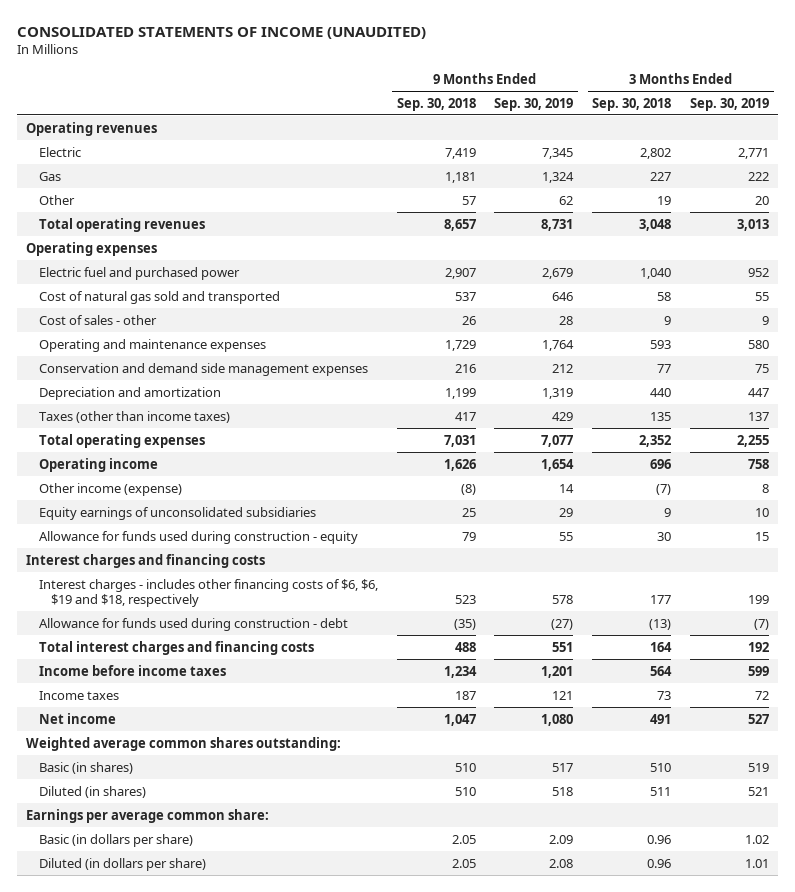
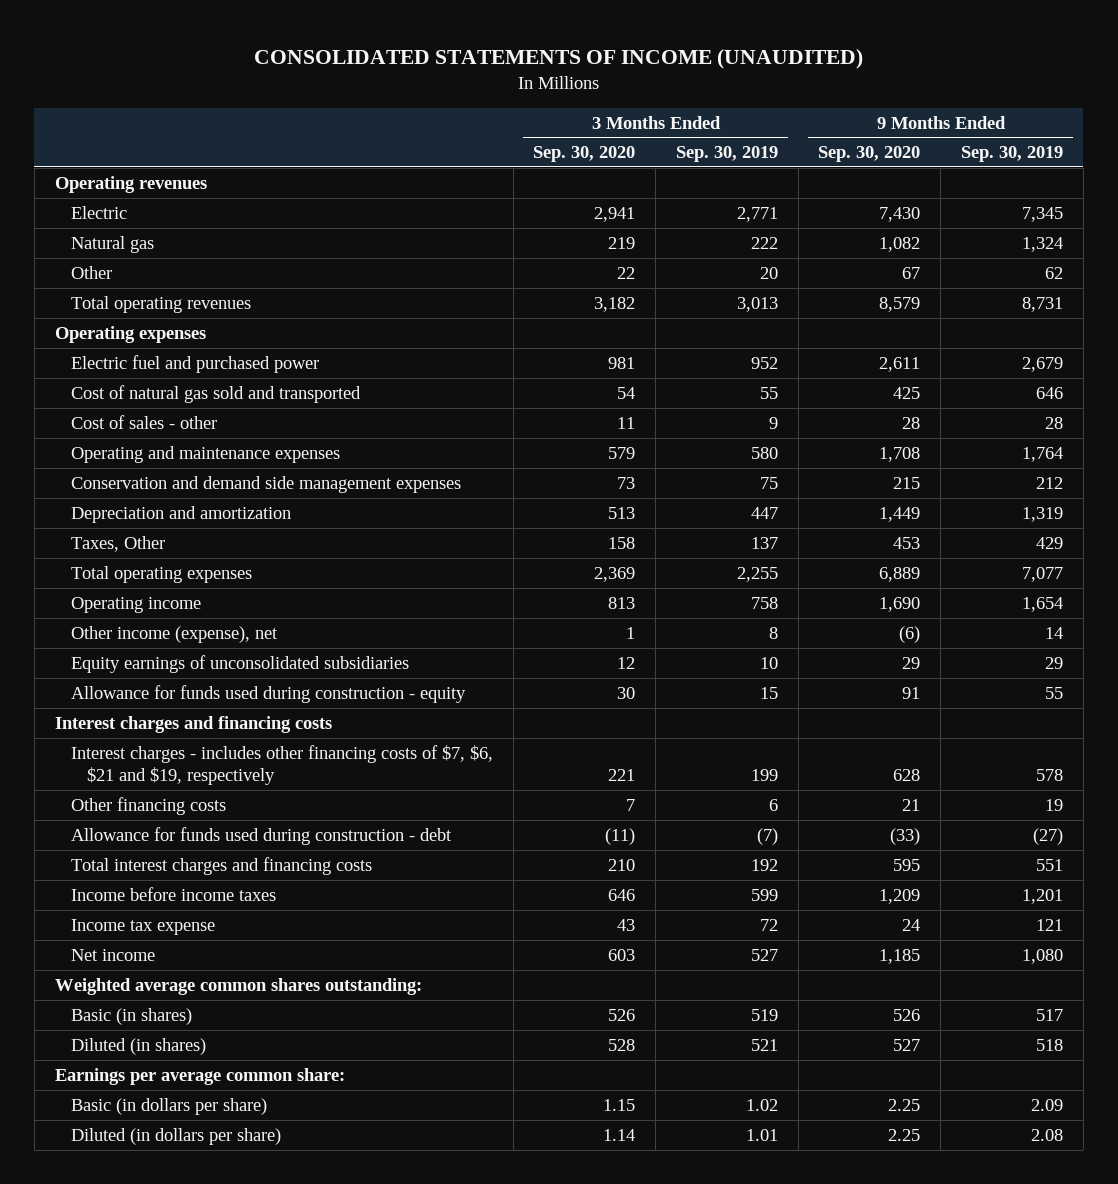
[396,97,476,111] Sep. 30, 2018 -> none
[592,97,672,111] Sep. 30, 2018 -> none
none -> [533,146,636,163] Sep. 30, 2020
none -> [818,146,921,163] Sep. 30, 2020
[38,171,61,181] Gas -> [70,235,154,253] Natural gas
[38,410,230,423] Taxes (other than income taxes) -> [70,535,165,552] Taxes, Other
[38,482,182,496] Other income (expense) -> [70,625,278,643] Other income (expense), net
[38,578,378,607] Interest charges - includes other financing costs of $6, $6, $19 and $18, respectively -> [70,744,493,786] Interest charges - includes other financing costs of $7, $6, $21 and $19, respectively
none -> [70,796,226,815] Other financing costs
[38,690,119,700] Income taxes -> [70,918,215,935] Income tax expense

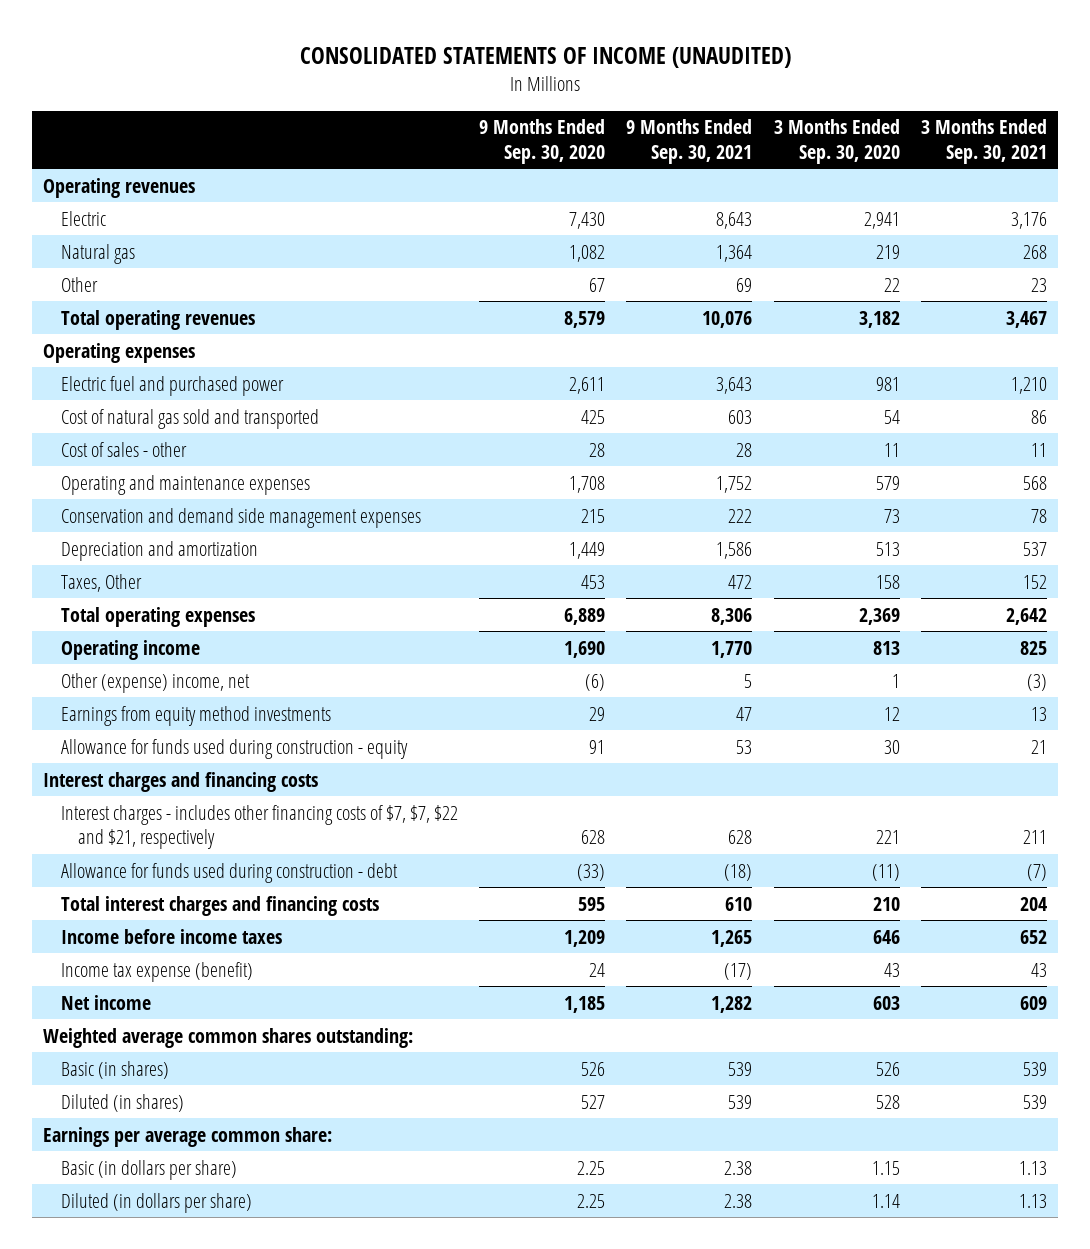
[675,146,778,163] Sep. 30, 2019 -> none
[960,146,1063,163] Sep. 30, 2019 -> none
none -> [626,119,753,164] 9 Months Ended Sep. 30, 2021
none -> [921,119,1048,164] 3 Months Ended Sep. 30, 2021
[70,625,278,643] Other income (expense), net -> [60,672,250,693] Other (expense) income, net
[70,654,409,673] Equity earnings of unconsolidated subsidiaries -> [60,705,331,726] Earnings from equity method investments
[70,796,226,815] Other financing costs -> none
[70,744,493,786] Interest charges - includes other financing costs of $7, $6, $21 and $19, respectively -> [60,804,458,850] Interest charges - includes other financing costs of $7, $7, $22 and $21, respectively
[70,918,215,935] Income tax expense -> [60,961,253,982] Income tax expense (benefit)

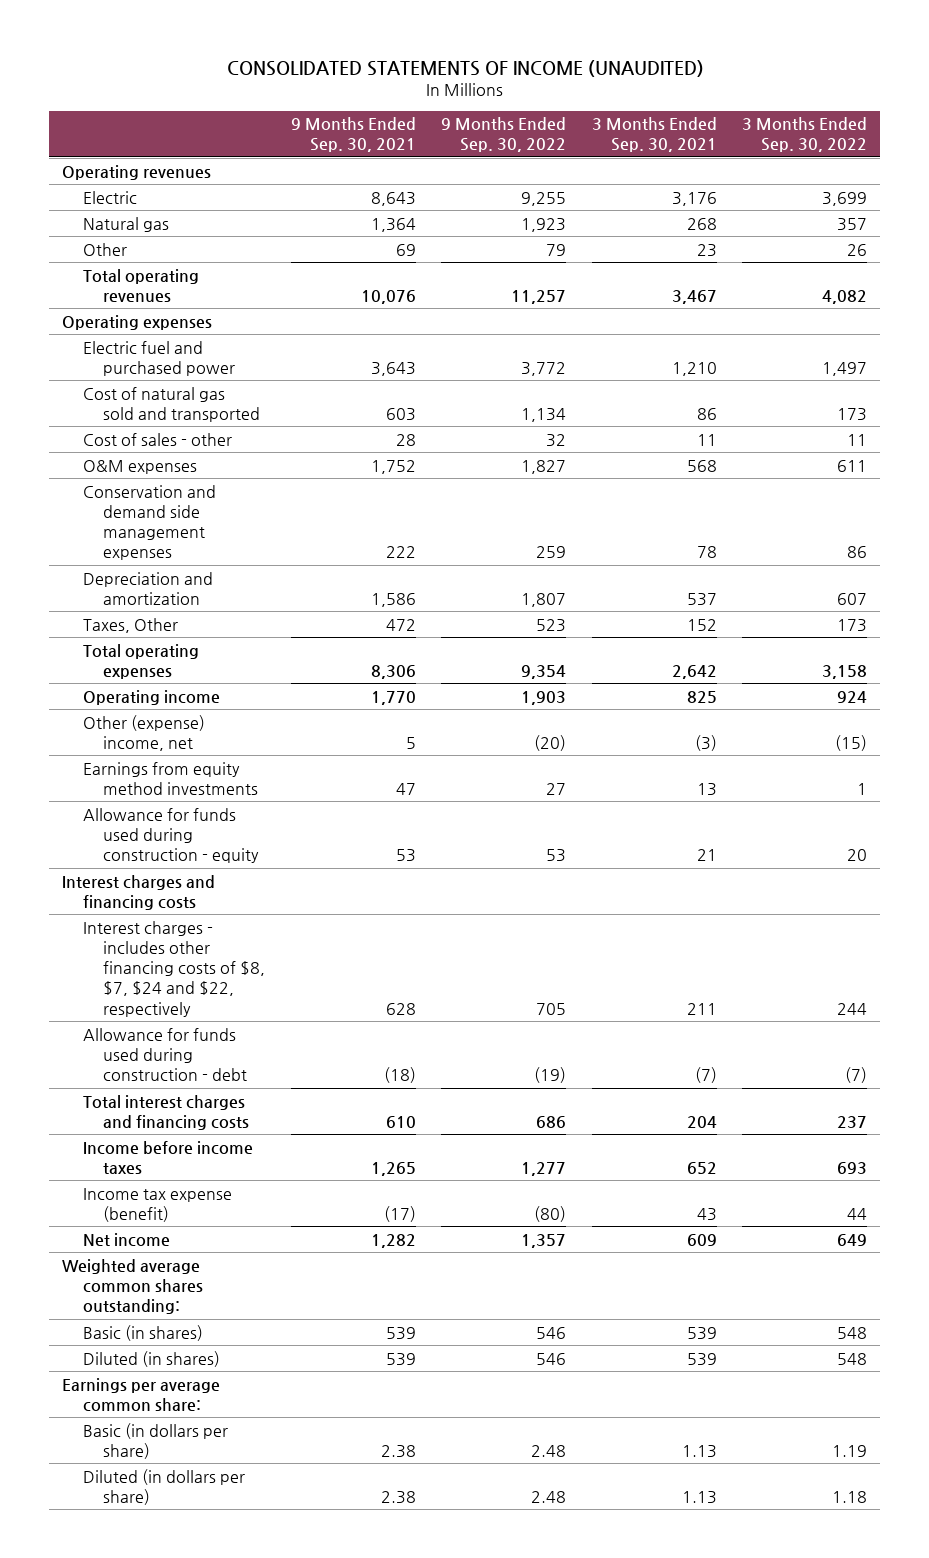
[479,119,606,164] 9 Months Ended Sep. 30, 2020 -> none
[773,119,900,164] 3 Months Ended Sep. 30, 2020 -> none
none -> [441,117,567,153] 9 Months Ended Sep. 30, 2022
none -> [742,117,868,153] 3 Months Ended Sep. 30, 2022
[60,474,310,495] Operating and maintenance expenses -> [82,459,197,474] O&M expenses
[60,804,458,850] Interest charges - includes other financing costs of $7, $7, $22 and $21, respectively -> [82,920,266,1017] Interest charges - includes other financing costs of $8, $7, $24 and $22, respectively

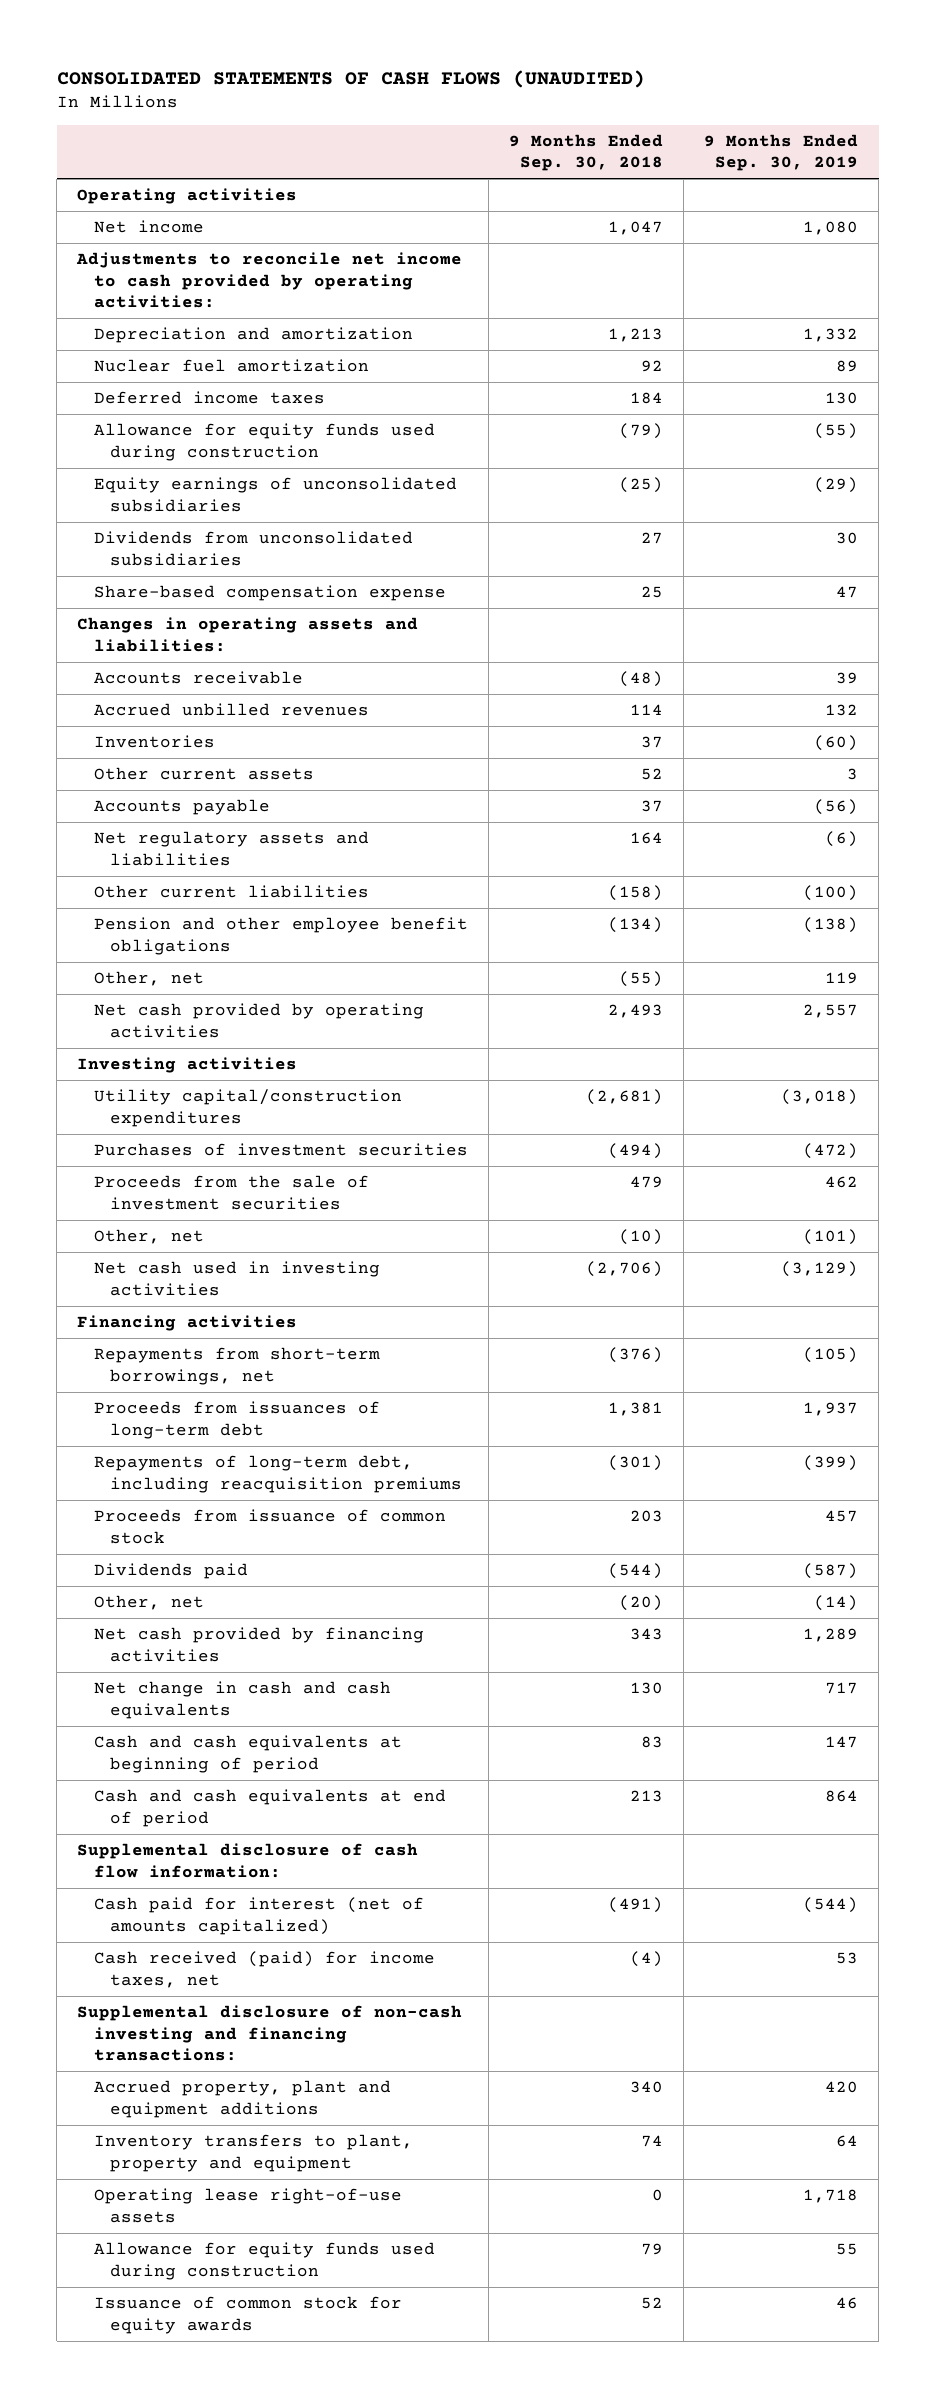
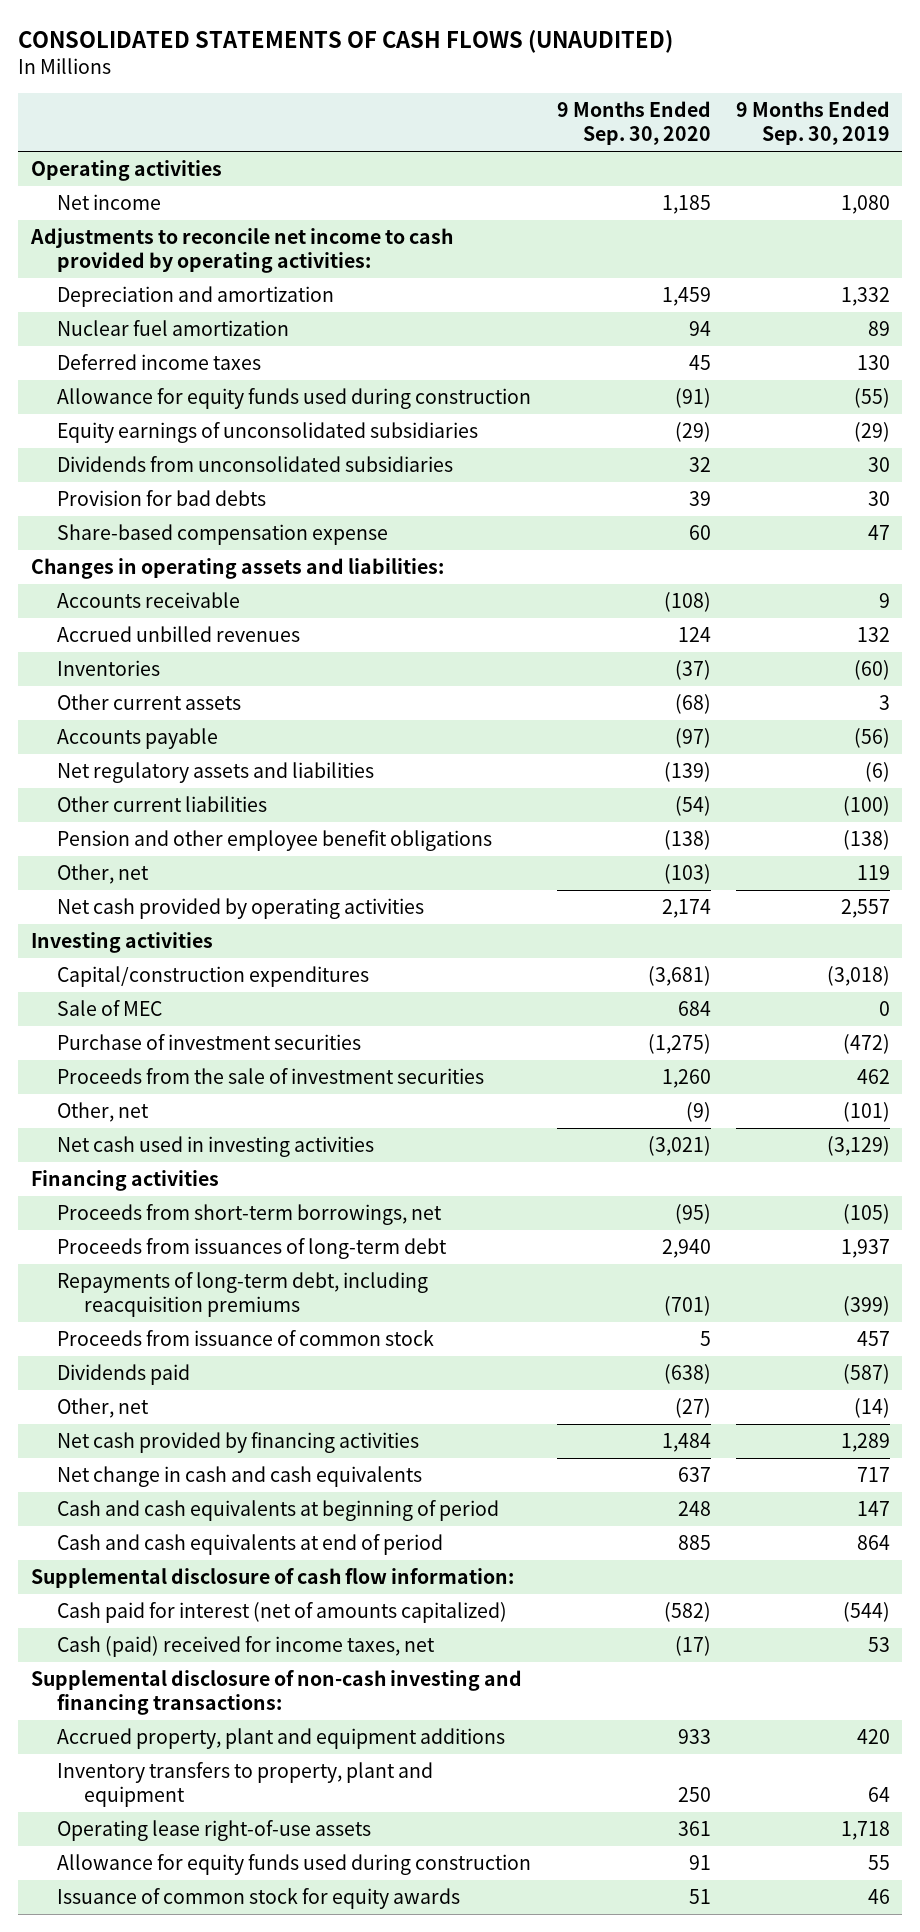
[508,133,663,172] 9 Months Ended Sep. 30, 2018 -> none
none -> [556,101,711,146] 9 Months Ended Sep. 30, 2020
none -> [57,490,267,507] Provision for bad debts
[836,672,859,685] 39 -> [878,593,890,609] 9
[93,1089,402,1127] Utility capital/construction expenditures -> [57,966,370,988] Capital/construction expenditures
none -> [57,1000,163,1017] Sale of MEC
[93,1143,468,1157] Purchases of investment securities -> [57,1034,362,1051] Purchase of investment securities
[93,1347,380,1385] Repayments from short-term borrowings, net -> [57,1204,443,1226] Proceeds from short-term borrowings, net
[93,1951,435,1988] Cash received (paid) for income taxes, net -> [57,1636,436,1658] Cash (paid) received for income taxes, net
[93,2134,413,2172] Inventory transfers to plant, property and equipment -> [57,1762,434,1807] Inventory transfers to property, plant and equipment

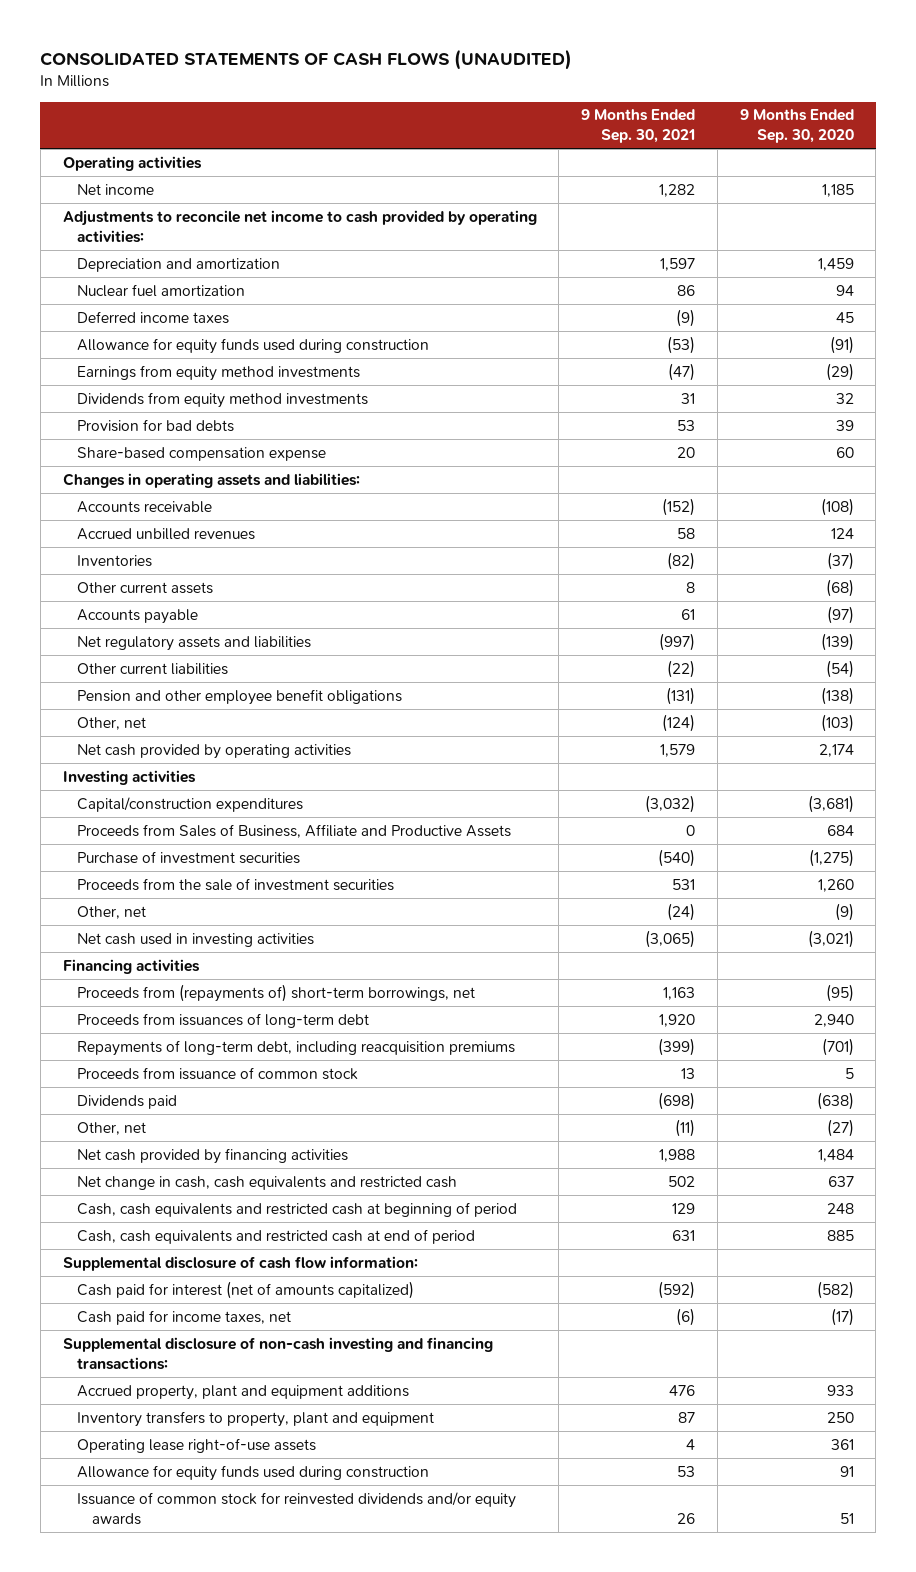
[735,101,890,146] 9 Months Ended Sep. 30, 2019 -> none
none -> [581,109,696,144] 9 Months Ended Sep. 30, 2021
[57,422,479,444] Equity earnings of unconsolidated subsidiaries -> [77,364,361,381] Earnings from equity method investments
[57,456,454,473] Dividends from unconsolidated subsidiaries -> [77,391,369,408] Dividends from equity method investments
[57,1000,163,1017] Sale of MEC -> [77,823,512,838] Proceeds from Sales of Business, Affiliate and Productive Assets
[57,1204,443,1226] Proceeds from short-term borrowings, net -> [77,983,476,1002] Proceeds from (repayments of) short-term borrowings, net
[57,1466,423,1488] Net change in cash and cash equivalents -> [77,1175,458,1190] Net change in cash, cash equivalents and restricted cash
[57,1500,500,1522] Cash and cash equivalents at beginning of period -> [77,1201,518,1217] Cash, cash equivalents and restricted cash at beginning of period
[57,1534,444,1556] Cash and cash equivalents at end of period -> [77,1228,476,1244] Cash, cash equivalents and restricted cash at end of period
[57,1636,436,1658] Cash (paid) received for income taxes, net -> [77,1309,292,1325] Cash paid for income taxes, net
[57,1888,461,1910] Issuance of common stock for equity awards -> [77,1491,517,1525] Issuance of common stock for reinvested dividends and/or equity awards

